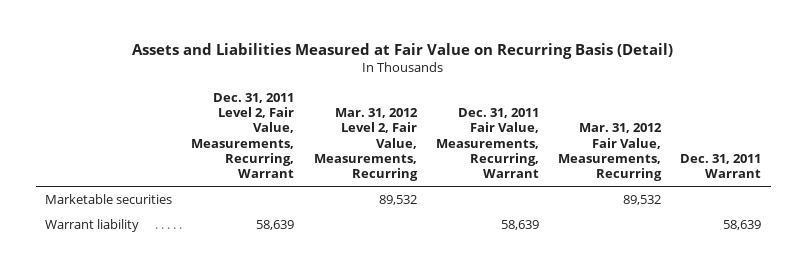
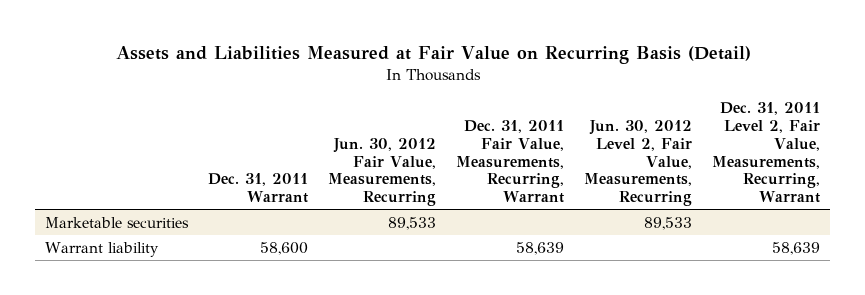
[313,108,418,182] Mar. 31, 2012 Level 2, Fair Value, Measurements, Recurring -> none
[557,123,662,182] Mar. 31, 2012 Fair Value, Measurements, Recurring -> none
none -> [328,137,437,207] Jun. 30, 2012 Fair Value, Measurements, Recurring
none -> [584,119,693,207] Jun. 30, 2012 Level 2, Fair Value, Measurements, Recurring
[723,219,762,230] 58,639 -> [259,241,308,255] 58,600

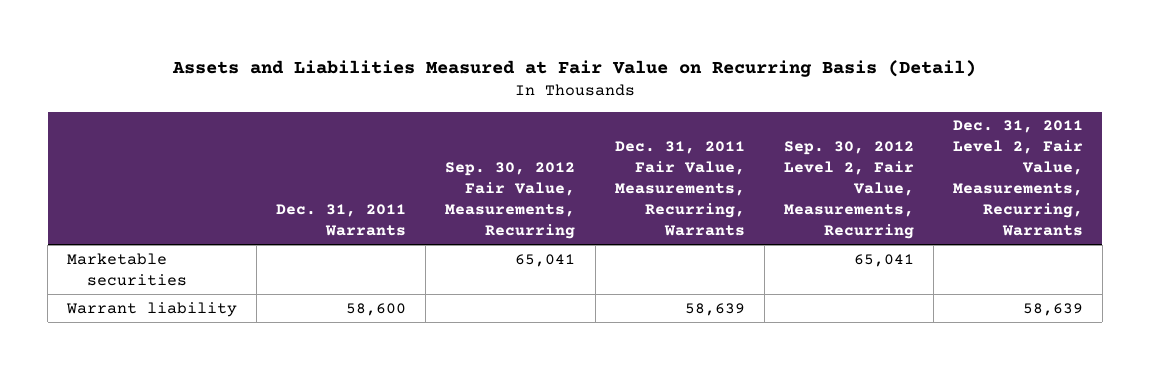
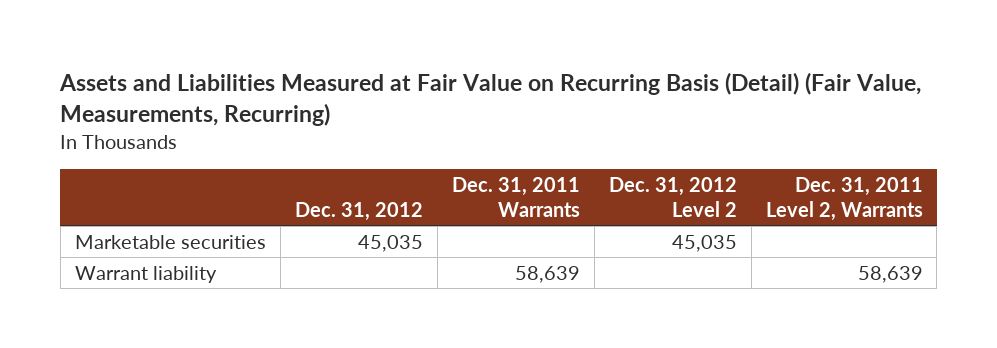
[172,60,977,78] Assets and Liabilities Measured at Fair Value on Recurring Basis (Detail) -> [59,72,922,127] Assets and Liabilities Measured at Fair Value on Recurring Basis (Detail) (Fair Value, Measurements, Recurring)
[445,162,576,240] Sep. 30, 2012 Fair Value, Measurements, Recurring -> none
[614,141,745,237] Dec. 31, 2011 Fair Value, Measurements, Recurring, Warrants -> none
[783,141,914,240] Sep. 30, 2012 Level 2, Fair Value, Measurements, Recurring -> none
[952,120,1083,237] Dec. 31, 2011 Level 2, Fair Value, Measurements, Recurring, Warrants -> none
none -> [294,201,423,221] Dec. 31, 2012
none -> [608,176,737,217] Dec. 31, 2012 Level 2
none -> [765,176,923,221] Dec. 31, 2011 Level 2, Warrants
[346,302,407,316] 58,600 -> [514,265,580,283] 58,639

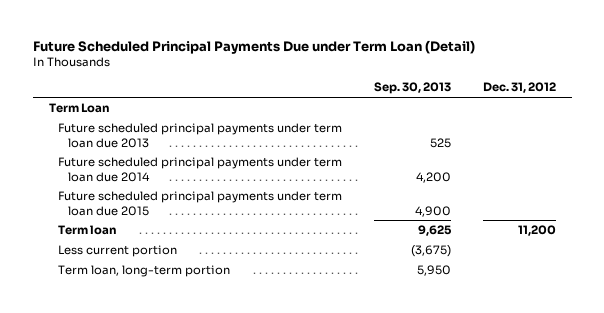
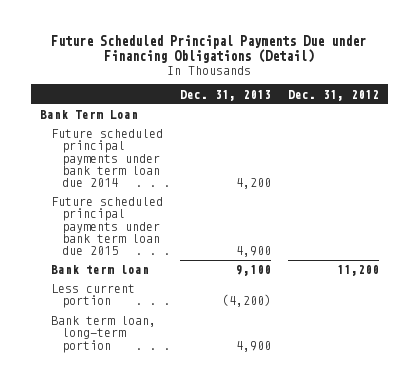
[32,39,475,54] Future Scheduled Principal Payments Due under Term Loan (Detail) -> [51,35,367,64] Future Scheduled Principal Payments Due under Financing Obligations (Detail)
[373,82,451,95] Sep. 30, 2013 -> none
none -> [179,89,271,101] Dec. 31, 2013
[58,190,343,216] Future scheduled principal payments under term loan due 2015 -> none
[48,102,110,113] Term Loan -> [39,110,138,120] Bank Term Loan
[58,122,343,148] Future scheduled principal payments under term loan due 2013 -> [50,129,163,187] Future scheduled principal payments under bank term loan due 2014
[58,156,343,182] Future scheduled principal payments under term loan due 2014 -> [50,197,163,255] Future scheduled principal payments under bank term loan due 2015
[58,224,118,235] Term loan -> [50,265,149,275] Bank term loan
[58,264,231,277] Term loan, long-term portion -> [50,316,156,353] Bank term loan, long-term portion

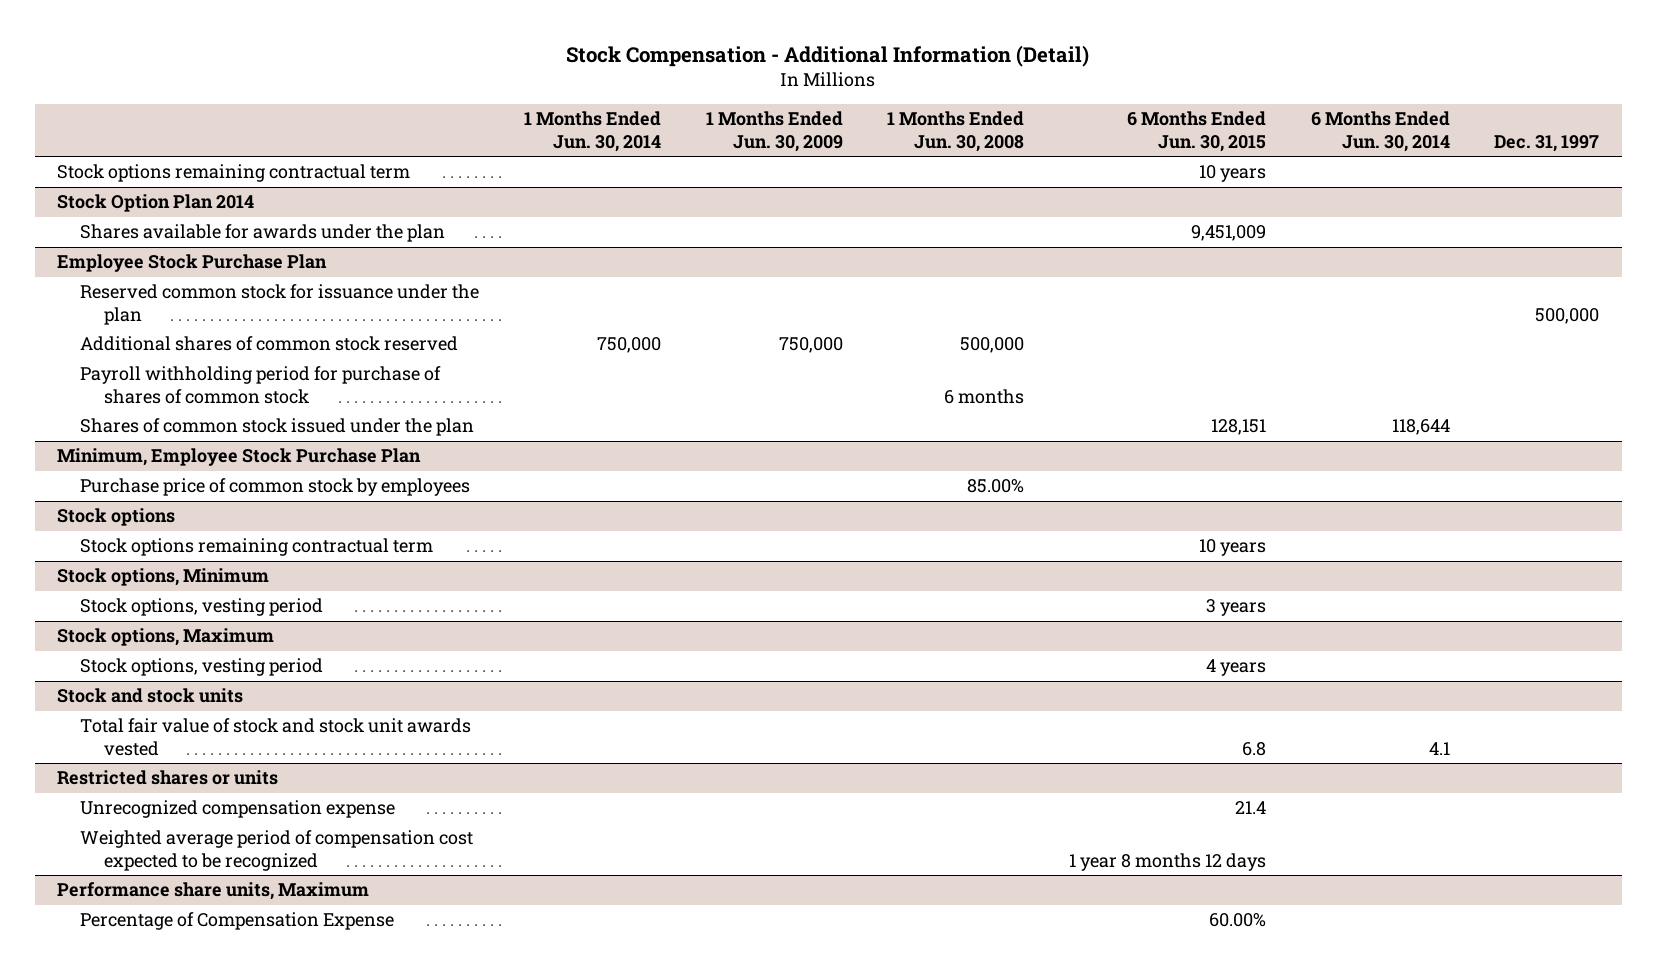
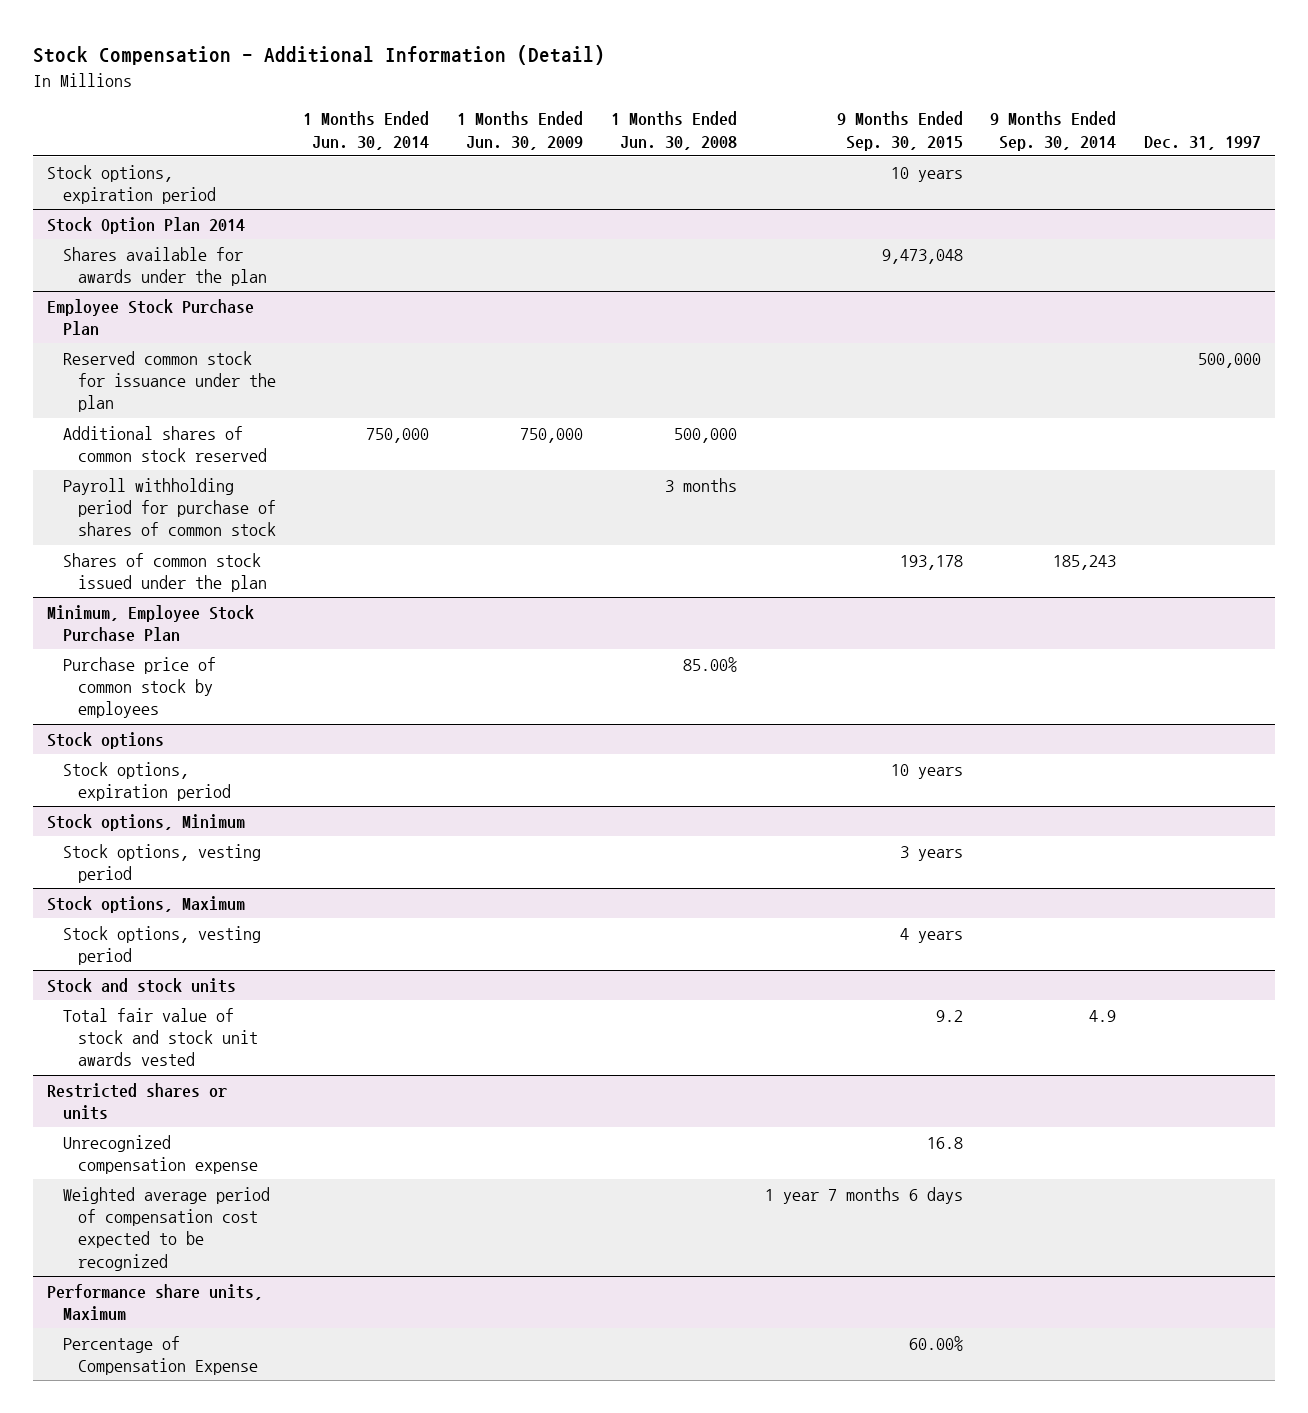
[1126,111,1266,152] 6 Months Ended Jun. 30, 2015 -> none
[1310,111,1450,152] 6 Months Ended Jun. 30, 2014 -> none
none -> [836,111,963,151] 9 Months Ended Sep. 30, 2015
none -> [990,111,1117,151] 9 Months Ended Sep. 30, 2014
[56,164,410,183] Stock options remaining contractual term -> [47,164,216,205] Stock options, expiration period
[944,388,1025,404] 6 months -> [664,477,737,492] 3 months
[80,538,434,557] Stock options remaining contractual term -> [62,761,231,802] Stock options, expiration period

